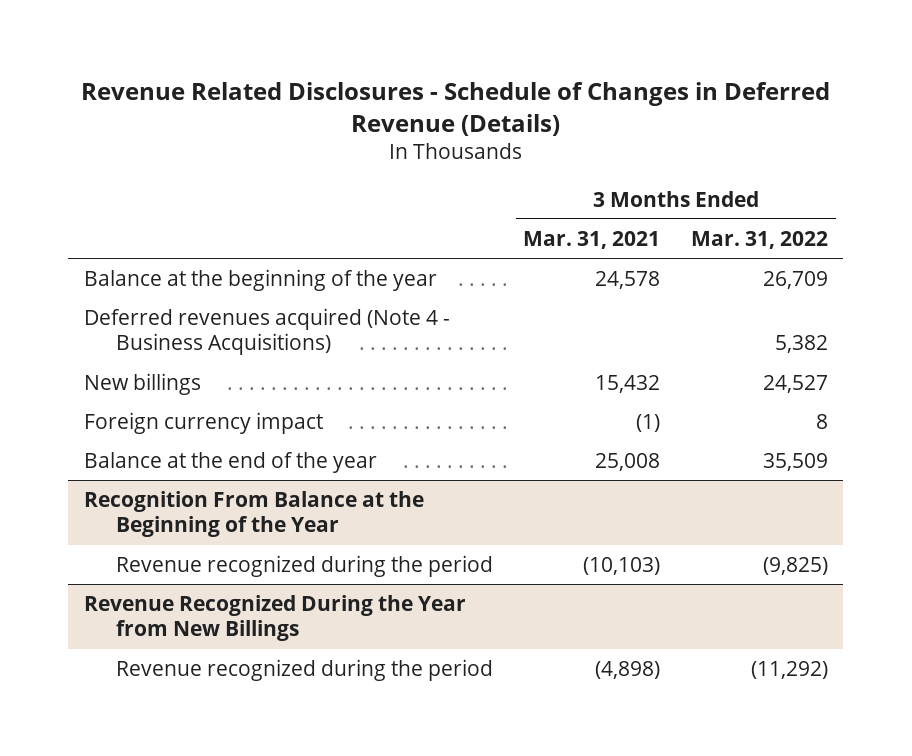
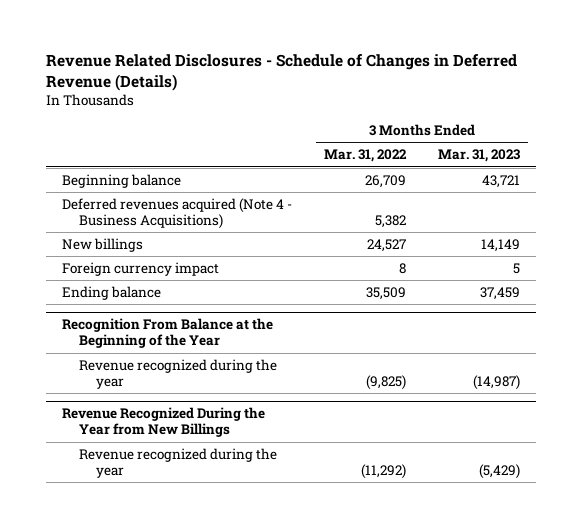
[523,230,661,249] Mar. 31, 2021 -> none
none -> [438,149,521,163] Mar. 31, 2023
[83,268,437,291] Balance at the beginning of the year -> [61,173,181,188] Beginning balance
[83,451,377,473] Balance at the end of the year -> [61,285,161,300] Ending balance
[115,554,493,577] Revenue recognized during the period -> [78,358,277,390] Revenue recognized during the year
[115,658,493,681] Revenue recognized during the period -> [78,447,277,479] Revenue recognized during the year

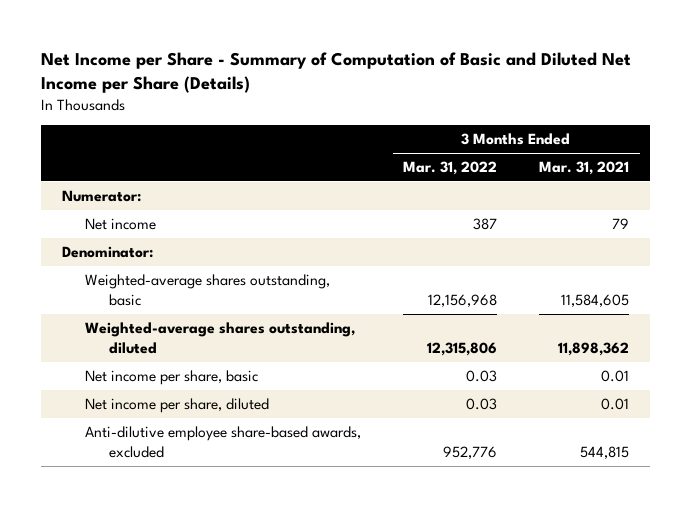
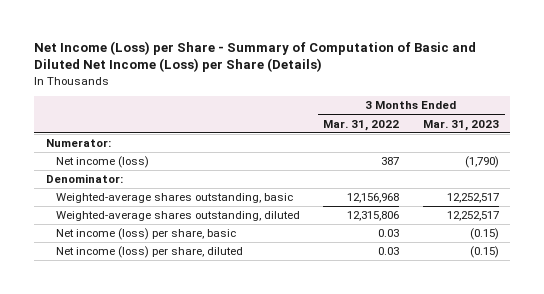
[40,51,631,93] Net Income per Share - Summary of Computation of Basic and Diluted Net Income per Share (Details) -> [34,40,477,73] Net Income (Loss) per Share - Summary of Computation of Basic and Diluted Net Income (Loss) per Share (Details)
[539,161,630,176] Mar. 31, 2021 -> none
none -> [422,119,499,131] Mar. 31, 2023
[85,218,157,231] Net income -> [55,156,149,169] Net income (loss)
[85,426,362,458] Anti-dilutive employee share-based awards, excluded -> none
[85,370,259,386] Net income per share, basic -> [55,228,236,241] Net income (loss) per share, basic
[85,398,270,414] Net income per share, diluted -> [55,246,243,259] Net income (loss) per share, diluted

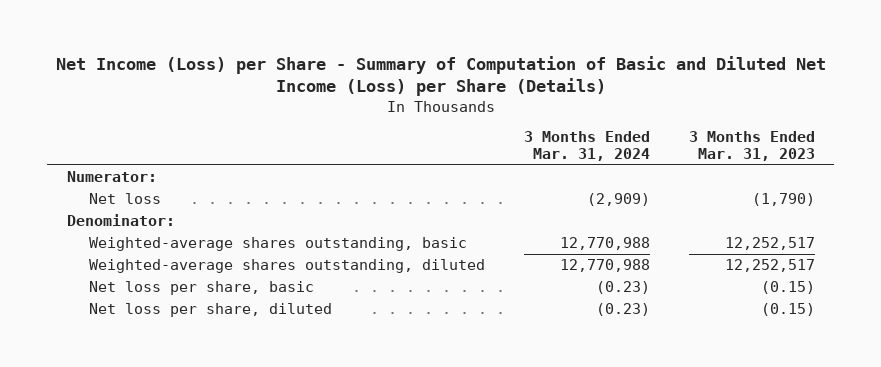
[323,119,400,131] Mar. 31, 2022 -> none
none -> [524,131,651,162] 3 Months Ended Mar. 31, 2024
[55,156,149,169] Net income (loss) -> [89,193,162,205] Net loss
[55,228,236,241] Net income (loss) per share, basic -> [89,281,315,296] Net loss per share, basic
[55,246,243,259] Net income (loss) per share, diluted -> [89,303,333,318] Net loss per share, diluted

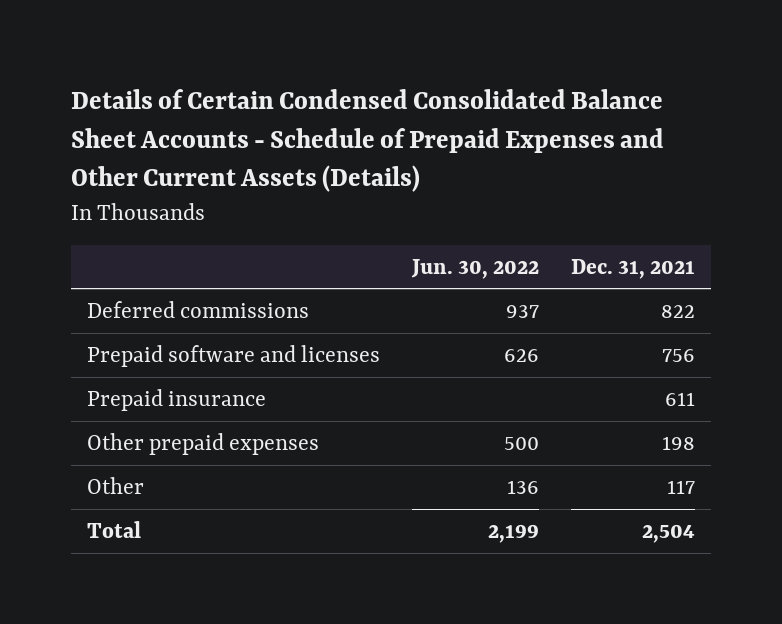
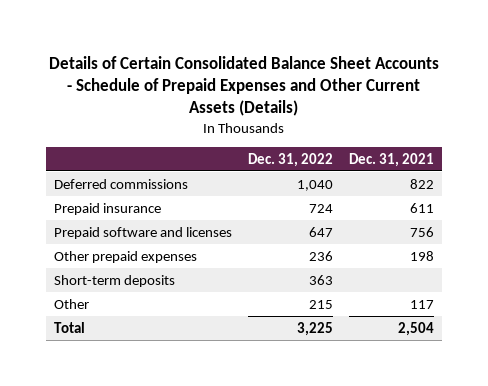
[71,89,665,193] Details of Certain Condensed Consolidated Balance Sheet Accounts - Schedule of Prepaid Expenses and Other Current Assets (Details) -> [49,55,440,117] Details of Certain Consolidated Balance Sheet Accounts - Schedule of Prepaid Expenses and Other Current Assets (Details)
[411,258,540,279] Jun. 30, 2022 -> none
none -> [248,152,334,167] Dec. 31, 2022
[87,345,381,368] Prepaid software and licenses -> [54,226,233,239] Prepaid software and licenses
none -> [54,274,176,287] Short-term deposits

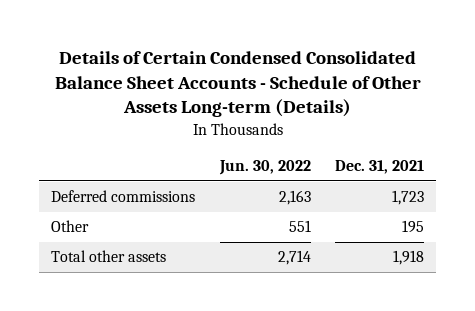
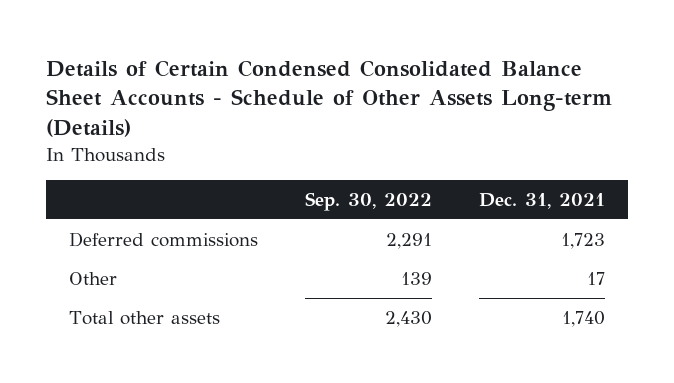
[218,160,311,176] Jun. 30, 2022 -> none
none -> [304,191,432,211] Sep. 30, 2022
[401,220,424,234] 195 -> [586,271,605,285] 17
[392,250,424,266] 1,918 -> [561,310,605,327] 1,740

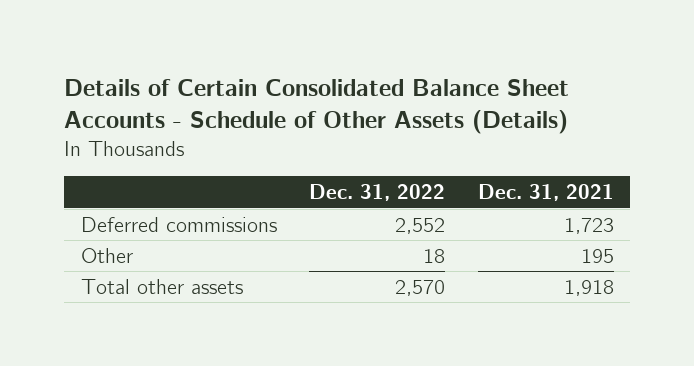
[45,59,612,137] Details of Certain Condensed Consolidated Balance Sheet Accounts - Schedule of Other Assets Long-term (Details) -> [64,79,570,135] Details of Certain Consolidated Balance Sheet Accounts - Schedule of Other Assets (Details)
[304,191,432,211] Sep. 30, 2022 -> none
none -> [309,184,446,202] Dec. 31, 2022
[586,271,605,285] 17 -> [580,248,614,263] 195
[561,310,605,327] 1,740 -> [563,279,614,296] 1,918

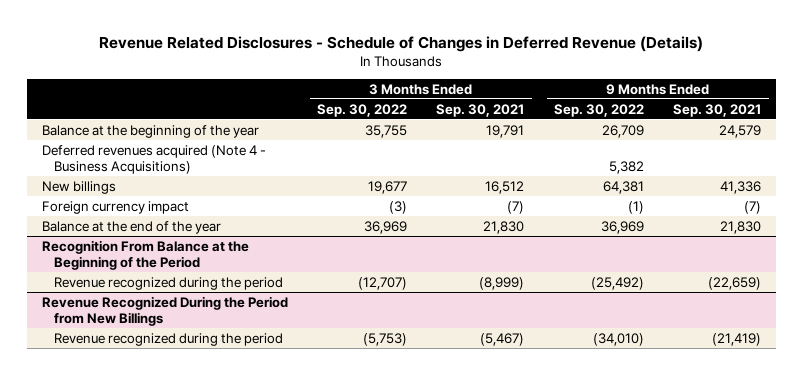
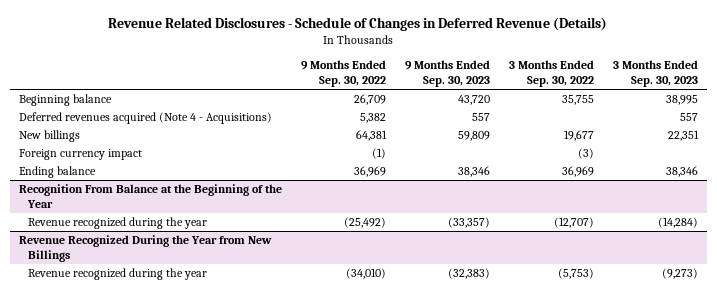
[436,103,525,117] Sep. 30, 2021 -> none
[673,103,762,117] Sep. 30, 2021 -> none
none -> [404,60,490,88] 9 Months Ended Sep. 30, 2023
none -> [612,60,698,88] 3 Months Ended Sep. 30, 2023
[41,124,259,138] Balance at the beginning of the year -> [19,94,113,107] Beginning balance
[41,144,266,175] Deferred revenues acquired (Note 4 - Business Acquisitions) -> [19,112,273,125] Deferred revenues acquired (Note 4 - Acquisitions)
[41,220,221,234] Balance at the end of the year -> [19,166,97,179] Ending balance
[41,239,249,271] Recognition From Balance at the Beginning of the Period -> [19,184,283,209] Recognition From Balance at the Beginning of the Year
[53,276,283,290] Revenue recognized during the period -> [27,217,207,230] Revenue recognized during the year
[41,295,288,327] Revenue Recognized During the Period from New Billings -> [19,235,273,263] Revenue Recognized During the Year from New Billings
[53,332,283,346] Revenue recognized during the period -> [27,268,207,281] Revenue recognized during the year

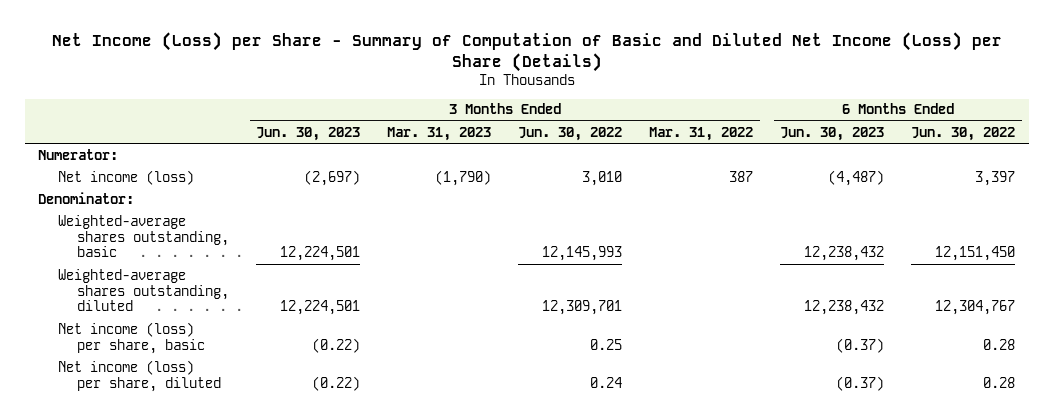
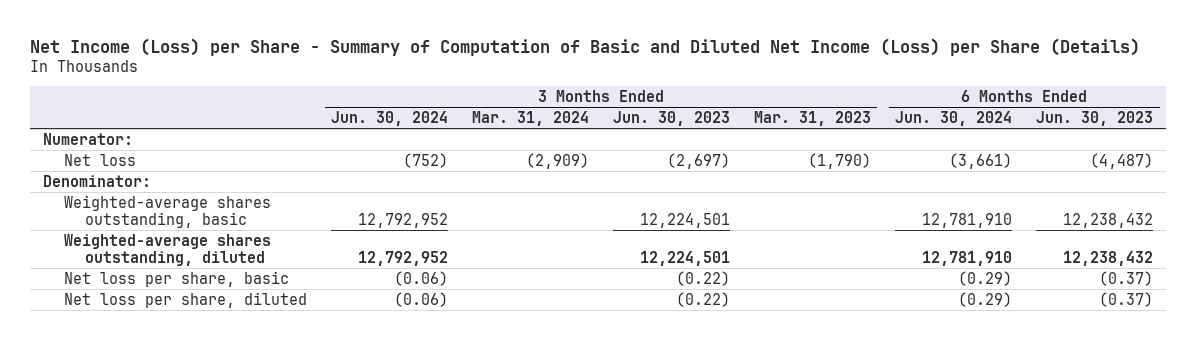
[518,126,623,141] Jun. 30, 2022 -> none
[649,126,754,141] Mar. 31, 2022 -> none
[911,126,1016,141] Jun. 30, 2022 -> none
none -> [330,111,448,127] Jun. 30, 2024
none -> [471,111,589,127] Mar. 31, 2024
none -> [895,111,1013,127] Jun. 30, 2024
[57,169,194,185] Net income (loss) -> [63,153,136,166] Net loss
[57,321,206,354] Net income (loss) per share, basic -> [63,270,289,287] Net loss per share, basic
[57,359,222,392] Net income (loss) per share, diluted -> [63,291,307,308] Net loss per share, diluted

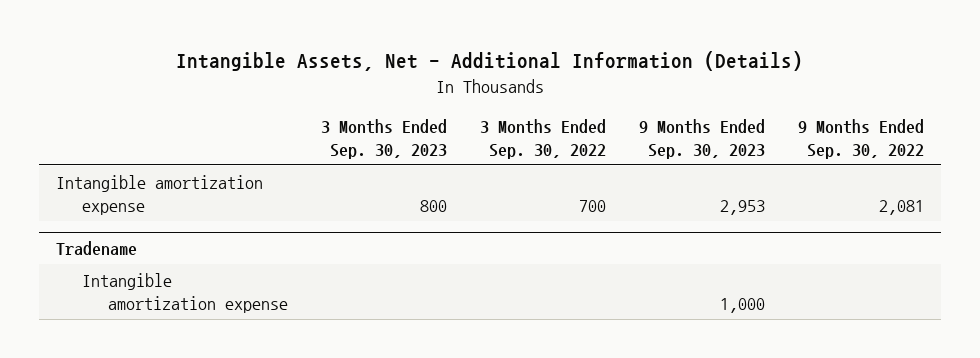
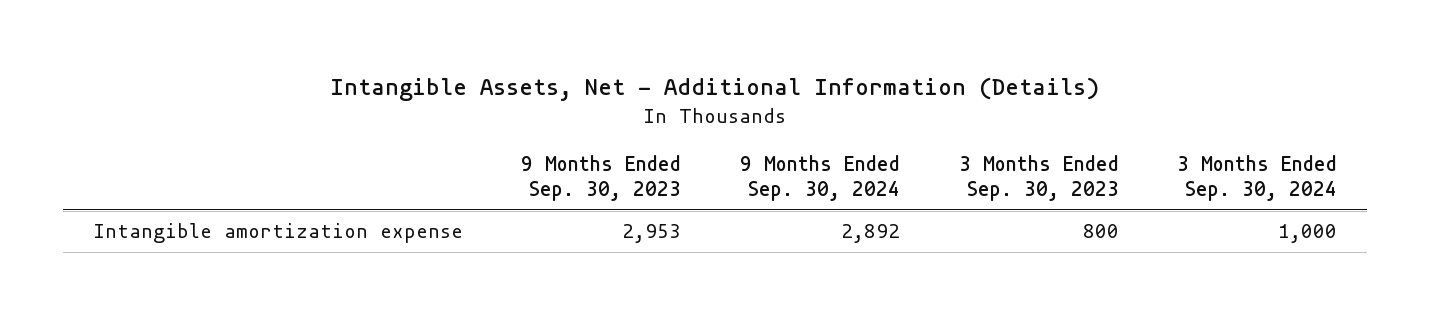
[480,118,607,159] 3 Months Ended Sep. 30, 2022 -> none
[798,118,925,159] 9 Months Ended Sep. 30, 2022 -> none
none -> [740,154,901,202] 9 Months Ended Sep. 30, 2024
none -> [1177,154,1338,202] 3 Months Ended Sep. 30, 2024
[55,241,137,256] Tradename -> none
[81,272,288,313] Intangible amortization expense -> none

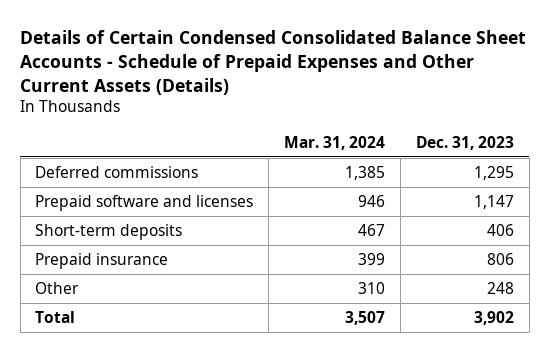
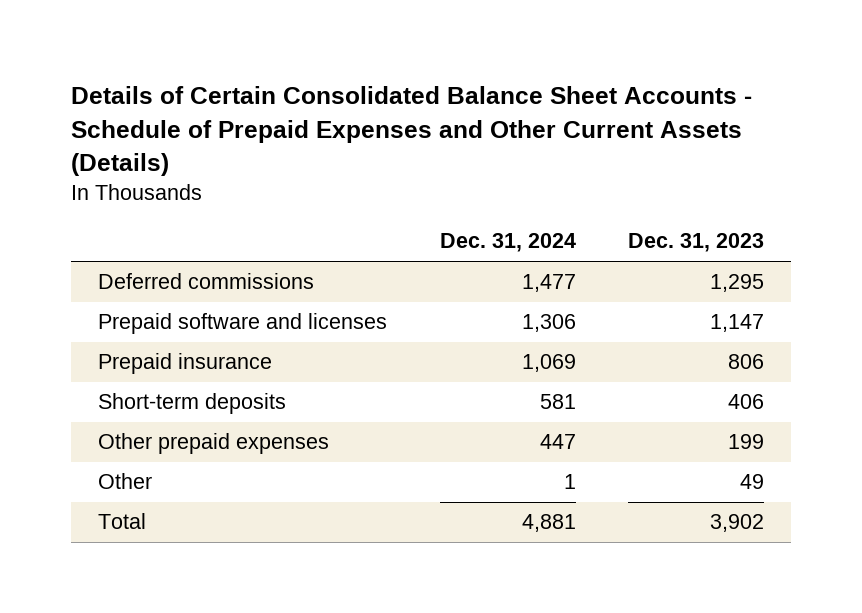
[20,29,527,95] Details of Certain Condensed Consolidated Balance Sheet Accounts - Schedule of Prepaid Expenses and Other Current Assets (Details) -> [71,86,753,176] Details of Certain Consolidated Balance Sheet Accounts - Schedule of Prepaid Expenses and Other Current Assets (Details)
[284,135,386,150] Mar. 31, 2024 -> none
none -> [439,233,576,253] Dec. 31, 2024
[35,223,183,240] Short-term deposits -> [97,393,286,415] Short-term deposits
none -> [97,433,329,455] Other prepaid expenses
[487,281,515,294] 248 -> [740,474,765,490] 49

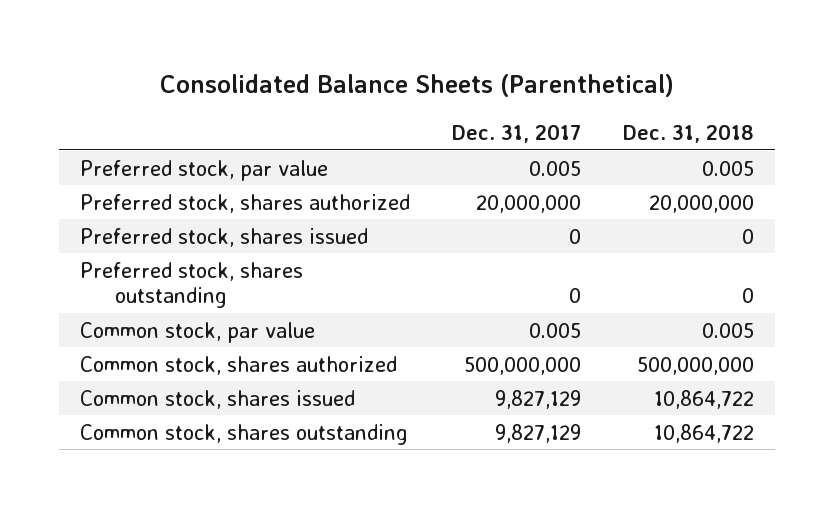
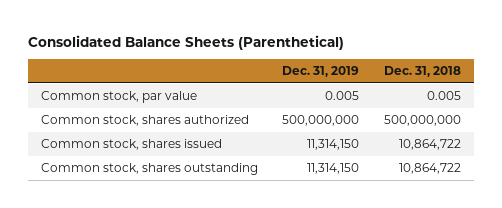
[452,124,582,144] Dec. 31, 2017 -> none
none -> [282,66,360,78] Dec. 31, 2019
[80,159,329,181] Preferred stock, par value -> none
[80,193,411,213] Preferred stock, shares authorized -> none
[80,227,369,247] Preferred stock, shares issued -> none
[80,261,304,309] Preferred stock, shares outstanding -> none

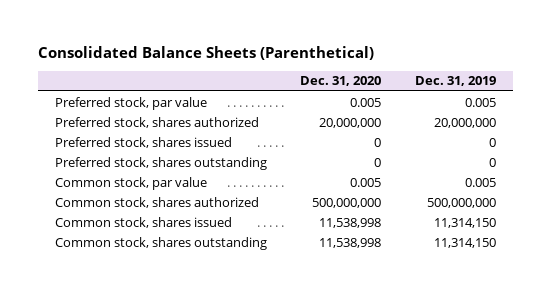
[384,66,462,78] Dec. 31, 2018 -> none
none -> [300,76,382,87] Dec. 31, 2020
none -> [55,96,208,110] Preferred stock, par value
none -> [55,116,260,128] Preferred stock, shares authorized
none -> [55,136,233,148] Preferred stock, shares issued
none -> [55,156,268,170] Preferred stock, shares outstanding

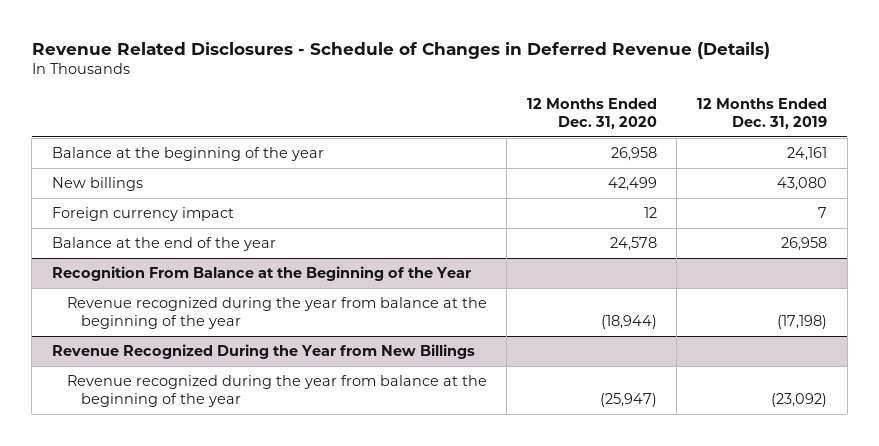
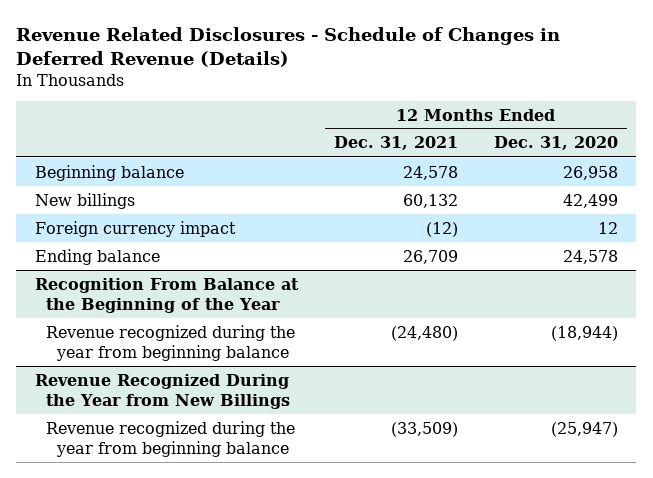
[697,97,828,130] 12 Months Ended Dec. 31, 2019 -> none
none -> [333,136,458,151] Dec. 31, 2021
[51,147,324,162] Balance at the beginning of the year -> [34,164,184,181] Beginning balance
[51,237,276,252] Balance at the end of the year -> [34,248,160,265] Ending balance
[66,297,487,330] Revenue recognized during the year from balance at the beginning of the year -> [46,324,296,361] Revenue recognized during the year from beginning balance
[66,375,487,408] Revenue recognized during the year from balance at the beginning of the year -> [46,420,296,457] Revenue recognized during the year from beginning balance

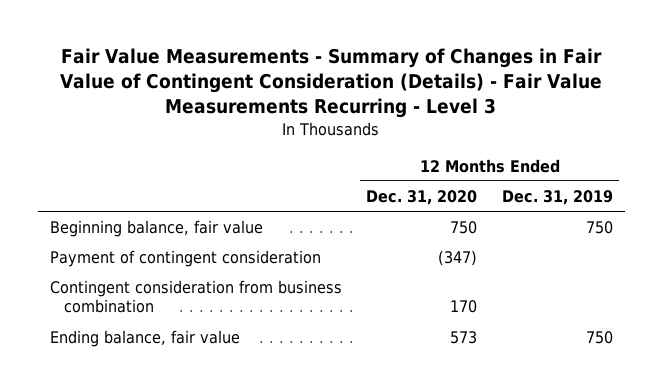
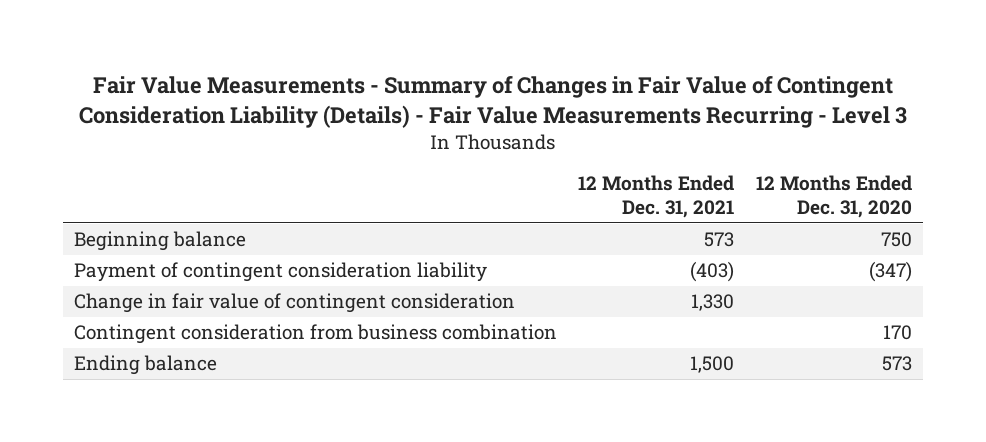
[60,47,603,119] Fair Value Measurements - Summary of Changes in Fair Value of Contingent Consideration (Details) - Fair Value Measurements Recurring - Level 3 -> [78,75,907,128] Fair Value Measurements - Summary of Changes in Fair Value of Contingent Consideration Liability (Details) - Fair Value Measurements Recurring - Level 3
[501,189,613,205] Dec. 31, 2019 -> none
none -> [578,175,735,219] 12 Months Ended Dec. 31, 2021
[50,219,264,237] Beginning balance, fair value -> [73,231,246,252] Beginning balance
[50,249,322,267] Payment of contingent consideration -> [73,262,487,283] Payment of contingent consideration liability
none -> [73,293,515,314] Change in fair value of contingent consideration
[50,329,241,347] Ending balance, fair value -> [73,355,217,376] Ending balance

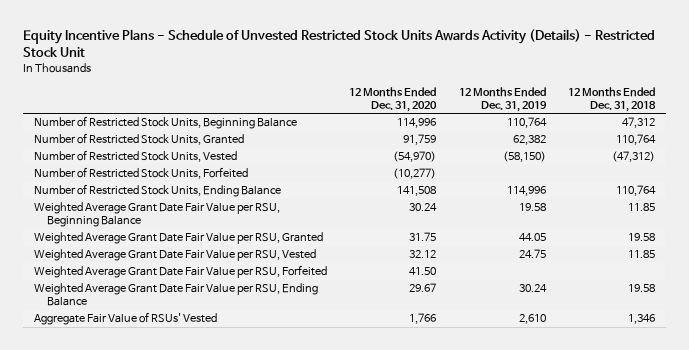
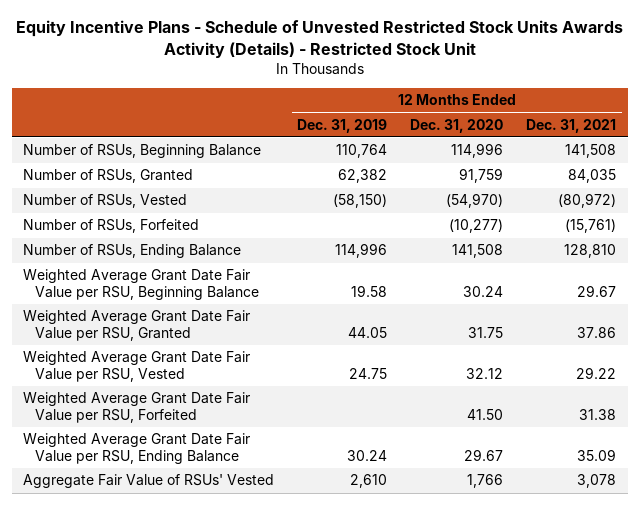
[568,86,657,112] 12 Months Ended Dec. 31, 2018 -> none
none -> [526,118,617,133] Dec. 31, 2021
[33,116,297,130] Number of Restricted Stock Units, Beginning Balance -> [23,144,262,159] Number of RSUs, Beginning Balance
[33,133,244,146] Number of Restricted Stock Units, Granted -> [23,169,194,184] Number of RSUs, Granted
[33,150,237,163] Number of Restricted Stock Units, Vested -> [23,194,188,209] Number of RSUs, Vested
[33,167,248,180] Number of Restricted Stock Units, Forfeited -> [23,219,200,234] Number of RSUs, Forfeited
[33,184,281,198] Number of Restricted Stock Units, Ending Balance -> [23,244,242,259] Number of RSUs, Ending Balance

